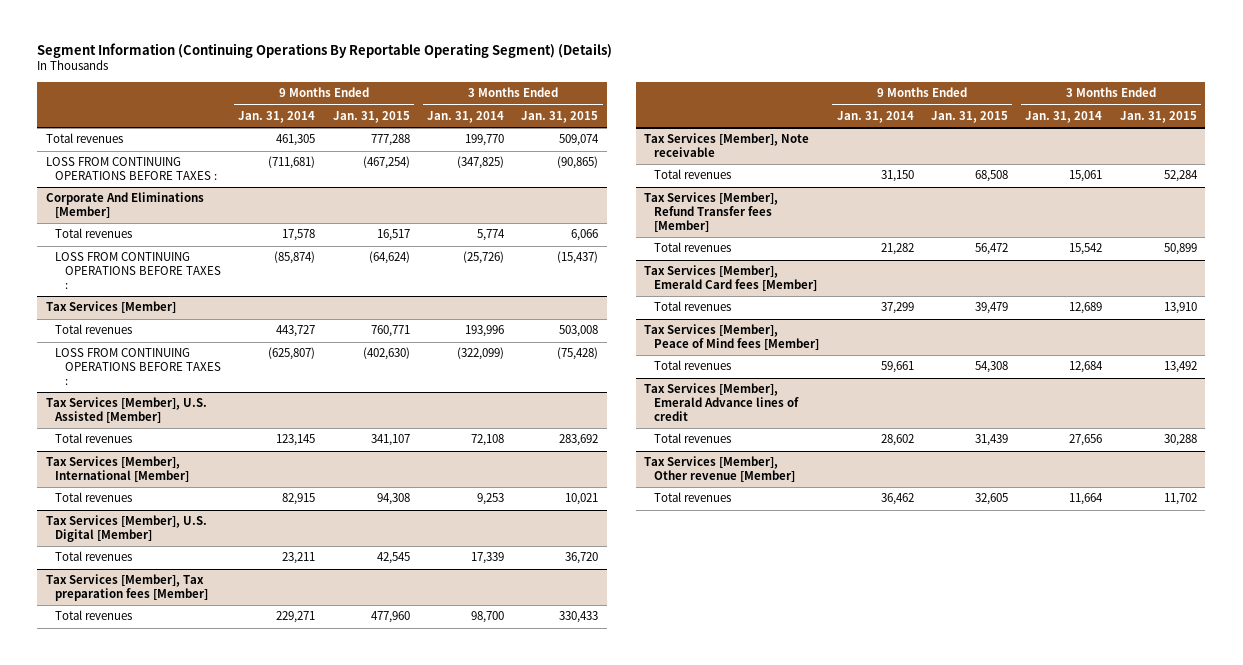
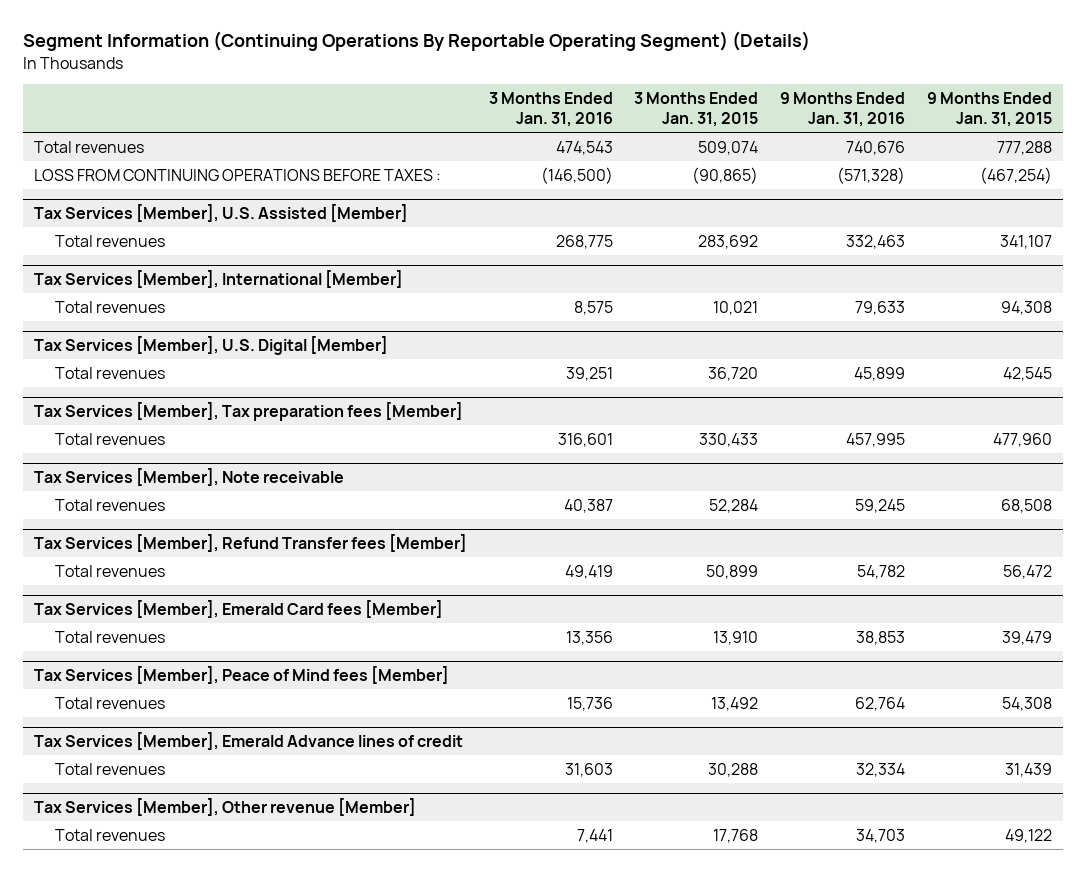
[238,110,316,123] Jan. 31, 2014 -> none
[427,110,505,123] Jan. 31, 2014 -> none
none -> [488,91,613,128] 3 Months Ended Jan. 31, 2016
none -> [780,91,906,128] 9 Months Ended Jan. 31, 2016
[45,192,204,219] Corporate And Eliminations [Member] -> none
[55,228,133,239] Total revenues -> none
[55,252,221,290] LOSS FROM CONTINUING OPERATIONS BEFORE TAXES : -> none
[45,301,176,314] Tax Services [Member] -> none
[55,324,133,335] Total revenues -> none
[55,348,221,386] LOSS FROM CONTINUING OPERATIONS BEFORE TAXES : -> none
[974,493,1008,506] 32,605 -> [1005,828,1053,843] 49,122
[1163,493,1197,506] 11,702 -> [713,828,759,843] 17,768

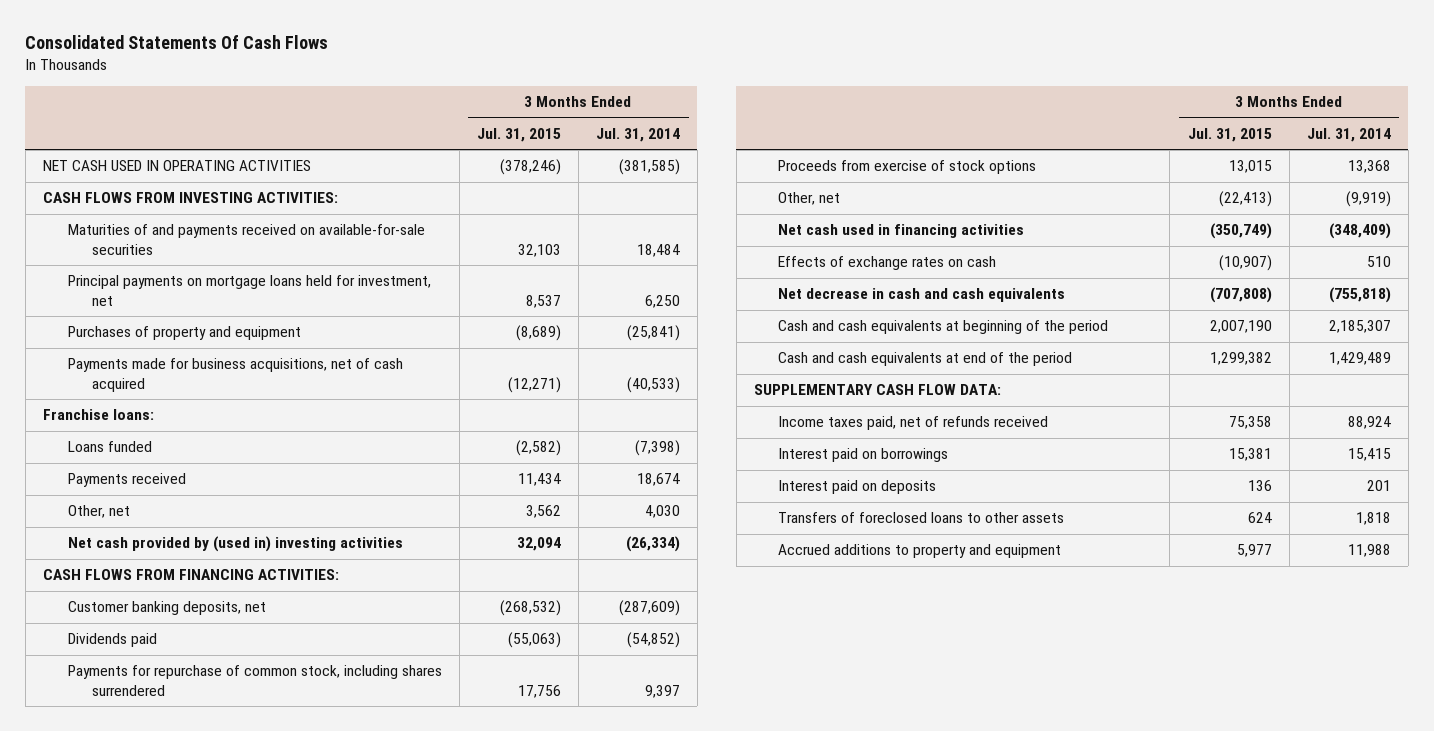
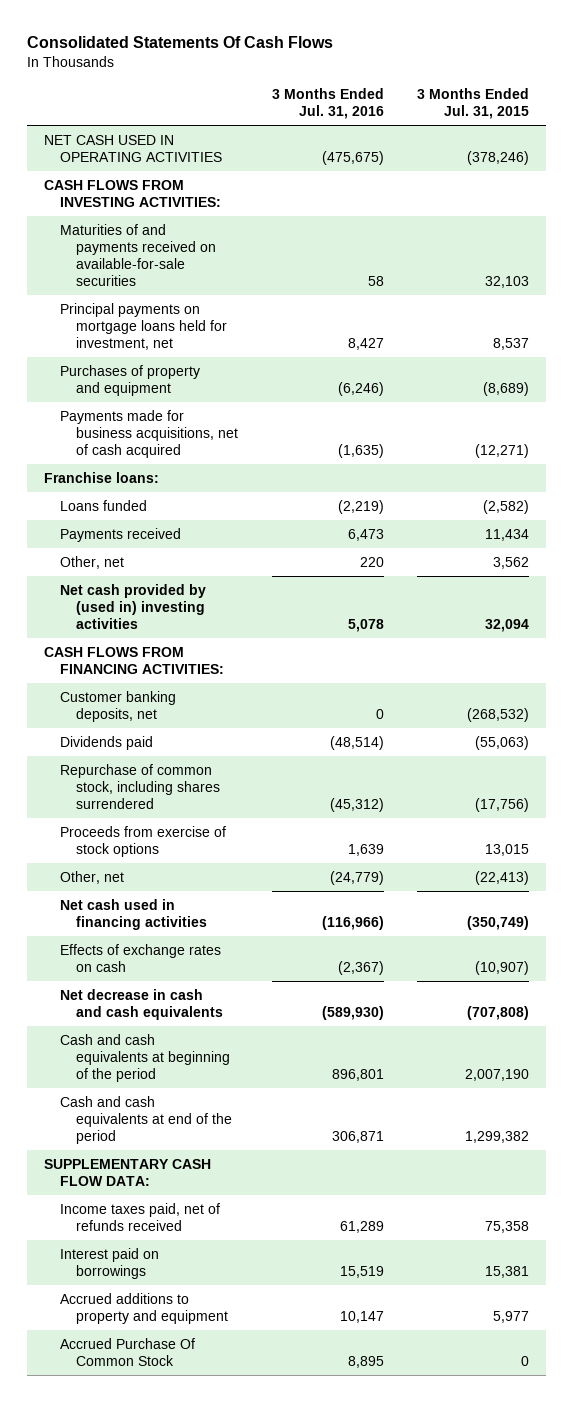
[595,127,680,142] Jul. 31, 2014 -> none
none -> [271,88,384,120] 3 Months Ended Jul. 31, 2016
[67,665,442,696] Payments for repurchase of common stock, including shares surrendered -> [59,763,221,810] Repurchase of common stock, including shares surrendered
[517,684,561,698] 17,756 -> [475,798,530,813] (17,756)
[778,480,937,495] Interest paid on deposits -> none
[778,512,1065,524] Transfers of foreclosed loans to other assets -> none
none -> [59,1337,195,1366] Accrued Purchase Of Common Stock

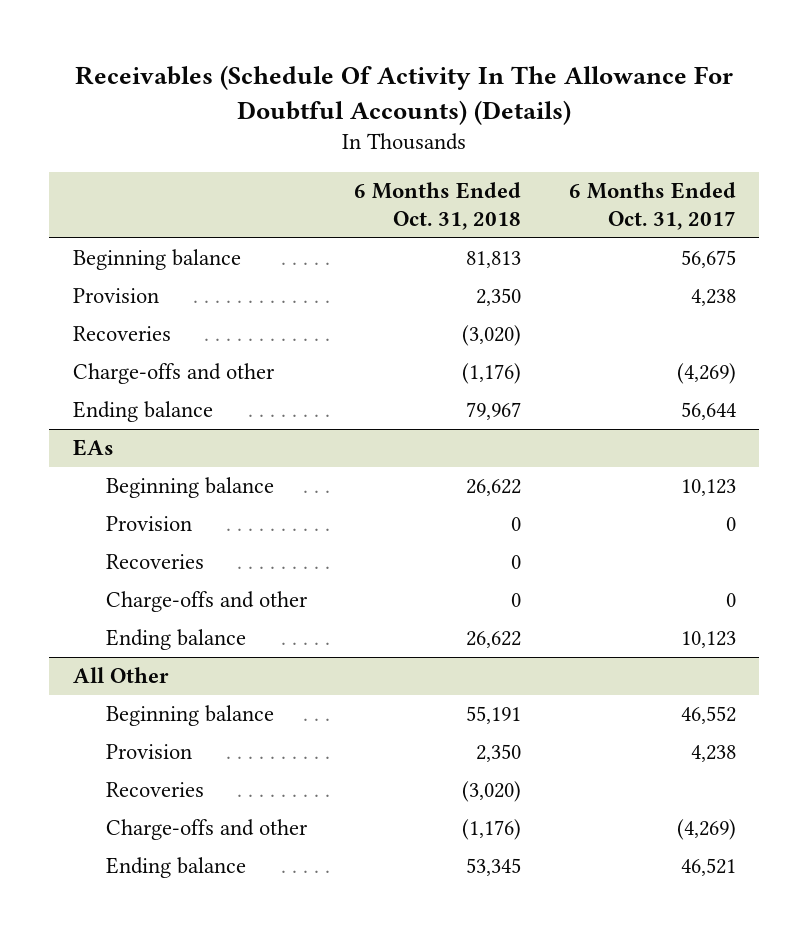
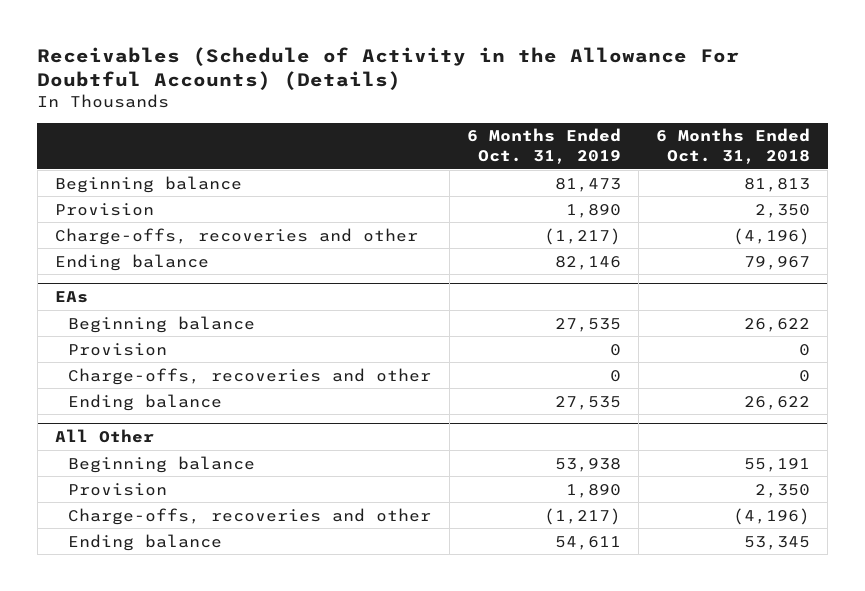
[75,65,734,126] Receivables (Schedule Of Activity In The Allowance For Doubtful Accounts) (Details) -> [37,46,740,90] Receivables (Schedule of Activity in the Allowance For Doubtful Accounts) (Details)
[568,181,736,231] 6 Months Ended Oct. 31, 2017 -> none
none -> [466,128,621,164] 6 Months Ended Oct. 31, 2019
[73,326,172,342] Recoveries -> none
[73,363,276,385] Charge-offs and other -> [54,227,418,245] Charge-offs, recoveries and other
[462,363,522,385] (1,176) -> [732,227,810,245] (4,196)
[105,554,204,570] Recoveries -> none
[105,591,308,613] Charge-offs and other -> [68,367,432,385] Charge-offs, recoveries and other
[105,782,204,798] Recoveries -> none
[105,819,308,841] Charge-offs and other -> [68,507,432,525] Charge-offs, recoveries and other
[462,819,522,841] (1,176) -> [732,507,810,525] (4,196)

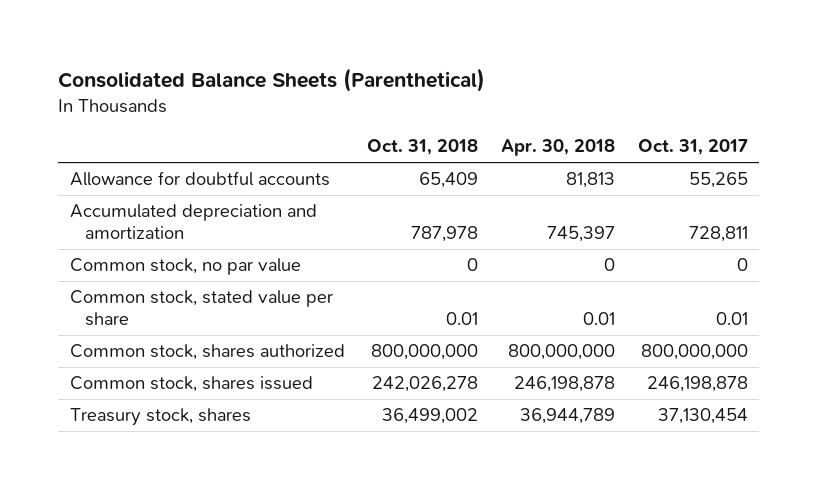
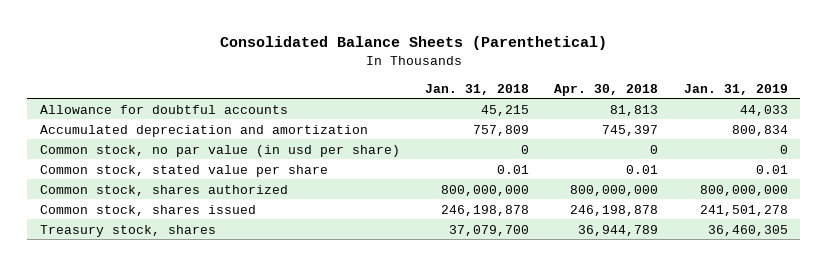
[367,139,479,156] Oct. 31, 2018 -> none
[638,139,749,156] Oct. 31, 2017 -> none
none -> [424,83,529,95] Jan. 31, 2018
none -> [683,83,788,95] Jan. 31, 2019
[69,258,301,276] Common stock, no par value -> [39,144,400,157] Common stock, no par value (in usd per share)

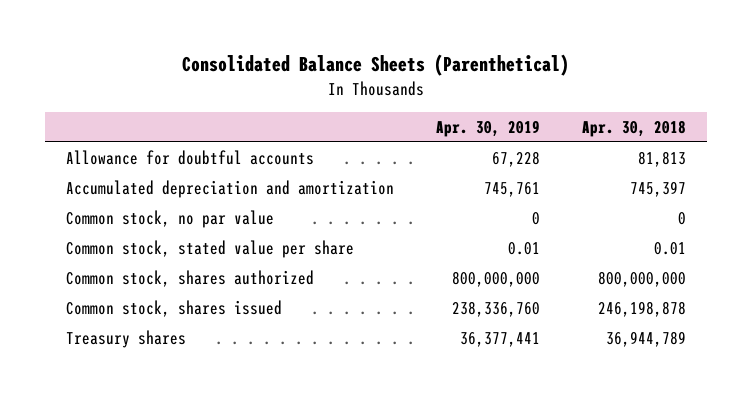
[424,83,529,95] Jan. 31, 2018 -> none
[683,83,788,95] Jan. 31, 2019 -> none
none -> [435,119,540,137] Apr. 30, 2019
[39,144,400,157] Common stock, no par value (in usd per share) -> [65,210,274,229] Common stock, no par value
[39,224,216,237] Treasury stock, shares -> [65,330,186,349] Treasury shares

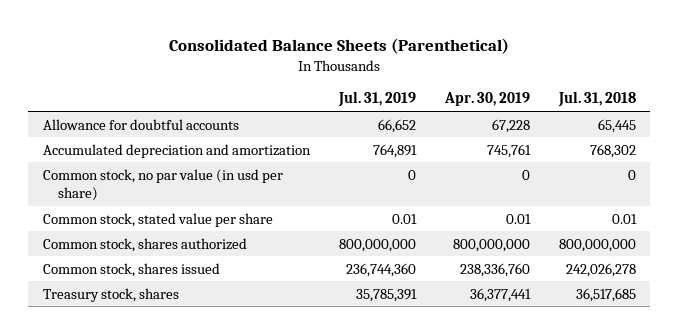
[581,119,686,137] Apr. 30, 2018 -> none
none -> [337,91,416,108] Jul. 31, 2019
none -> [557,91,636,108] Jul. 31, 2018
[65,210,274,229] Common stock, no par value -> [42,168,283,202] Common stock, no par value (in usd per share)
[65,330,186,349] Treasury shares -> [42,287,179,302] Treasury stock, shares

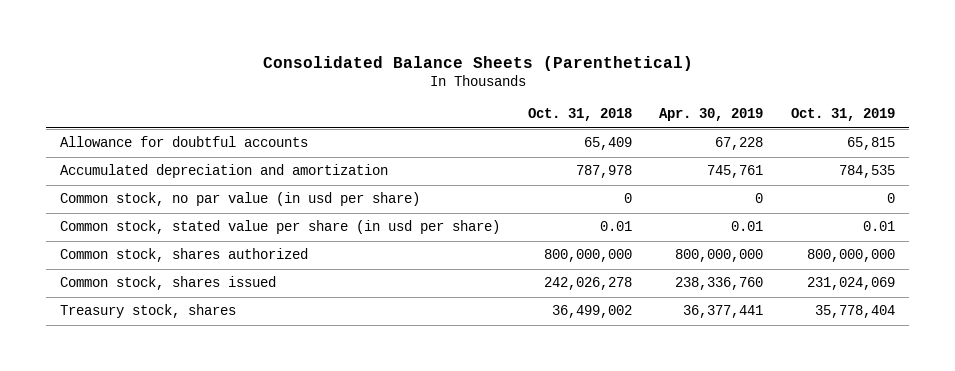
[337,91,416,108] Jul. 31, 2019 -> none
[557,91,636,108] Jul. 31, 2018 -> none
none -> [527,108,632,122] Oct. 31, 2018
none -> [791,108,896,122] Oct. 31, 2019
[42,212,273,227] Common stock, stated value per share -> [59,220,500,235] Common stock, stated value per share (in usd per share)

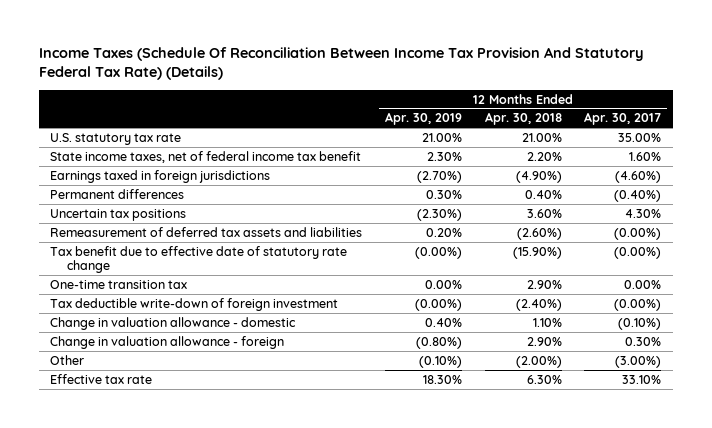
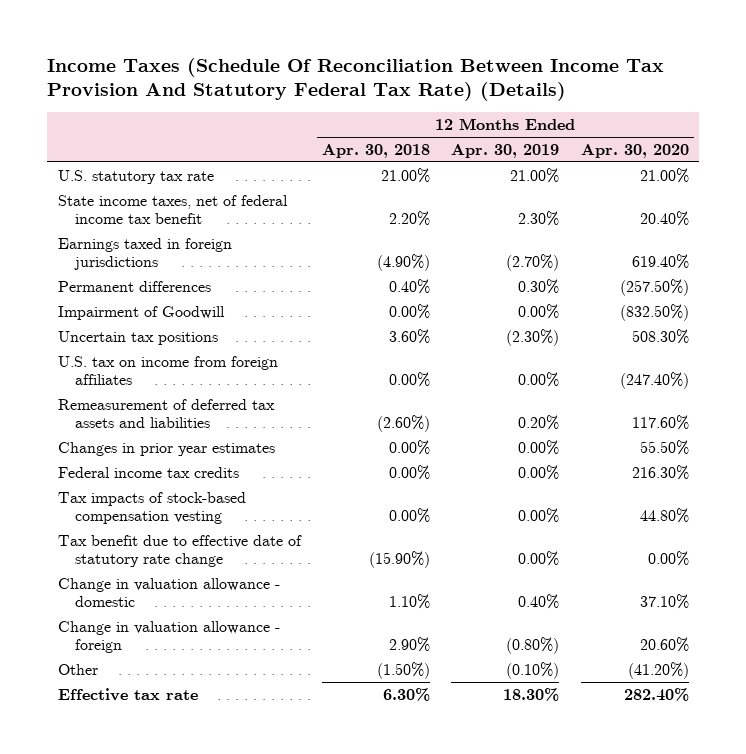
[584,112,662,126] Apr. 30, 2017 -> none
none -> [580,143,689,158] Apr. 30, 2020
none -> [57,305,225,320] Impairment of Goodwill
none -> [57,355,278,386] U.S. tax on income from foreign affiliates
[50,279,188,289] One-time transition tax -> none
[50,297,339,311] Tax deductible write-down of foreign investment -> none
none -> [57,441,275,456] Changes in prior year estimates
none -> [57,466,239,478] Federal income tax credits
none -> [57,491,246,525] Tax impacts of stock-based compensation vesting
[414,246,462,259] (0.00%) -> [518,551,560,567] 0.00%
[515,355,562,368] (2.00%) -> [376,661,430,679] (1.50%)

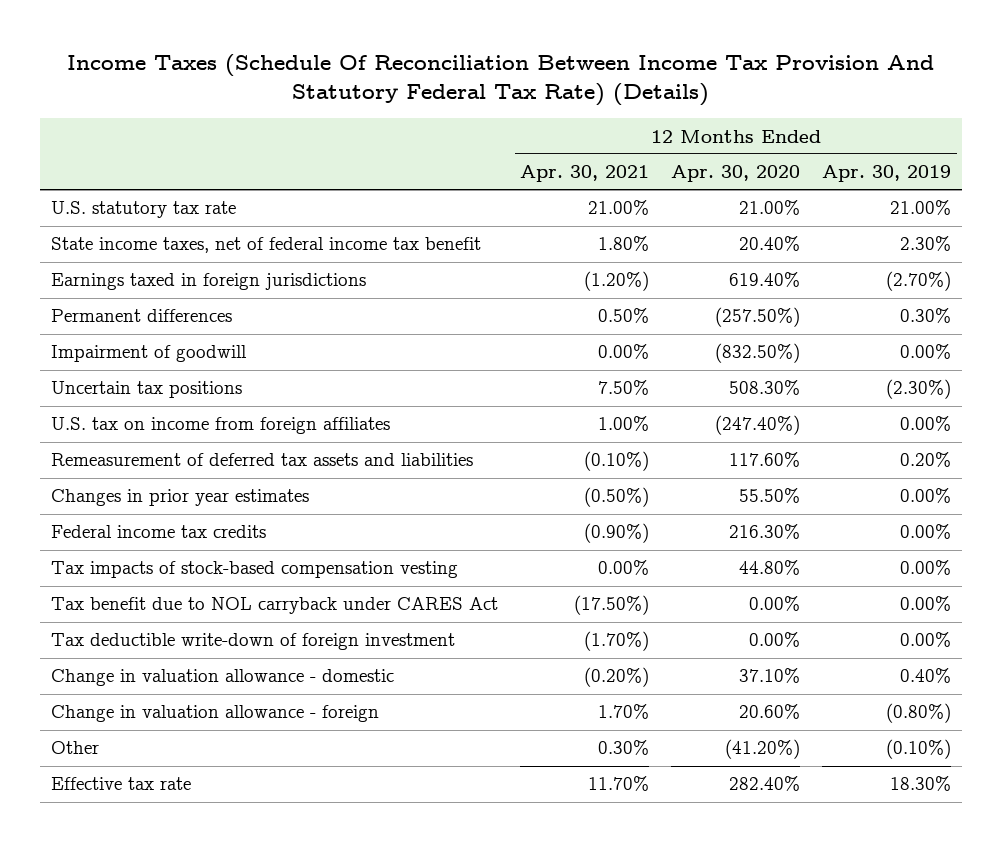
[321,143,430,158] Apr. 30, 2018 -> none
none -> [520,165,650,183] Apr. 30, 2021
[57,305,225,320] Impairment of Goodwill -> [51,345,248,363] Impairment of goodwill
[57,534,302,568] Tax benefit due to effective date of statutory rate change -> [51,597,499,615] Tax benefit due to NOL carryback under CARES Act
none -> [51,633,456,651] Tax deductible write-down of foreign investment

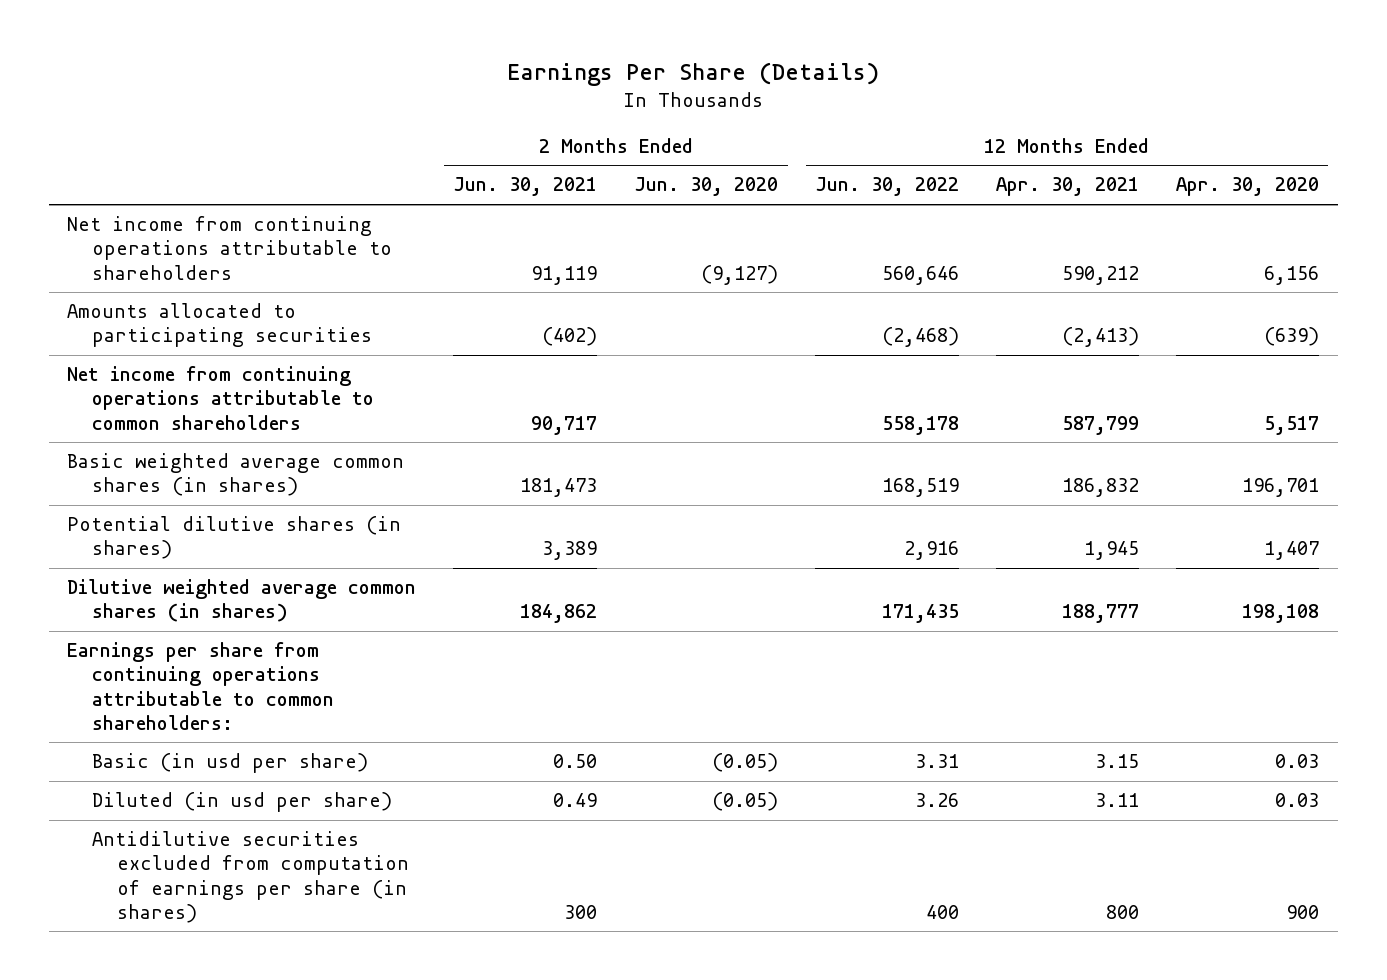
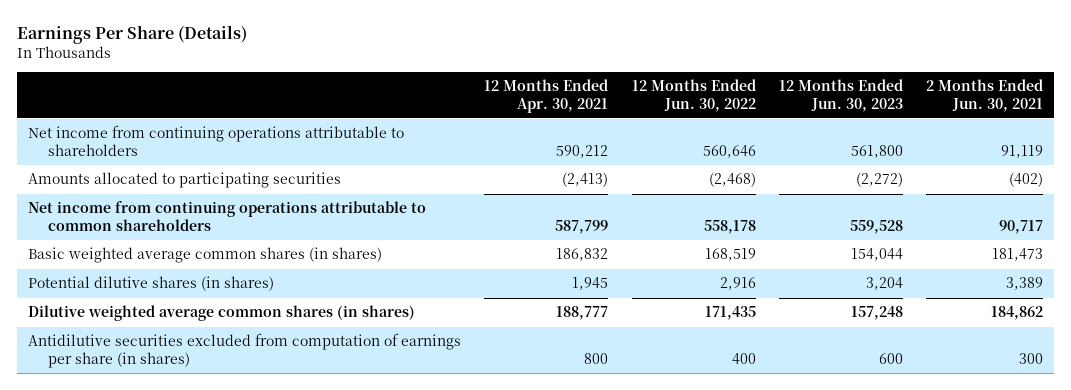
[634,177,779,197] Jun. 30, 2020 -> none
[1176,177,1320,197] Apr. 30, 2020 -> none
none -> [778,79,903,112] 12 Months Ended Jun. 30, 2023
[67,642,335,730] Earnings per share from continuing operations attributable to common shareholders: -> none
[92,753,369,774] Basic (in usd per share) -> none
[92,792,393,813] Diluted (in usd per share) -> none

